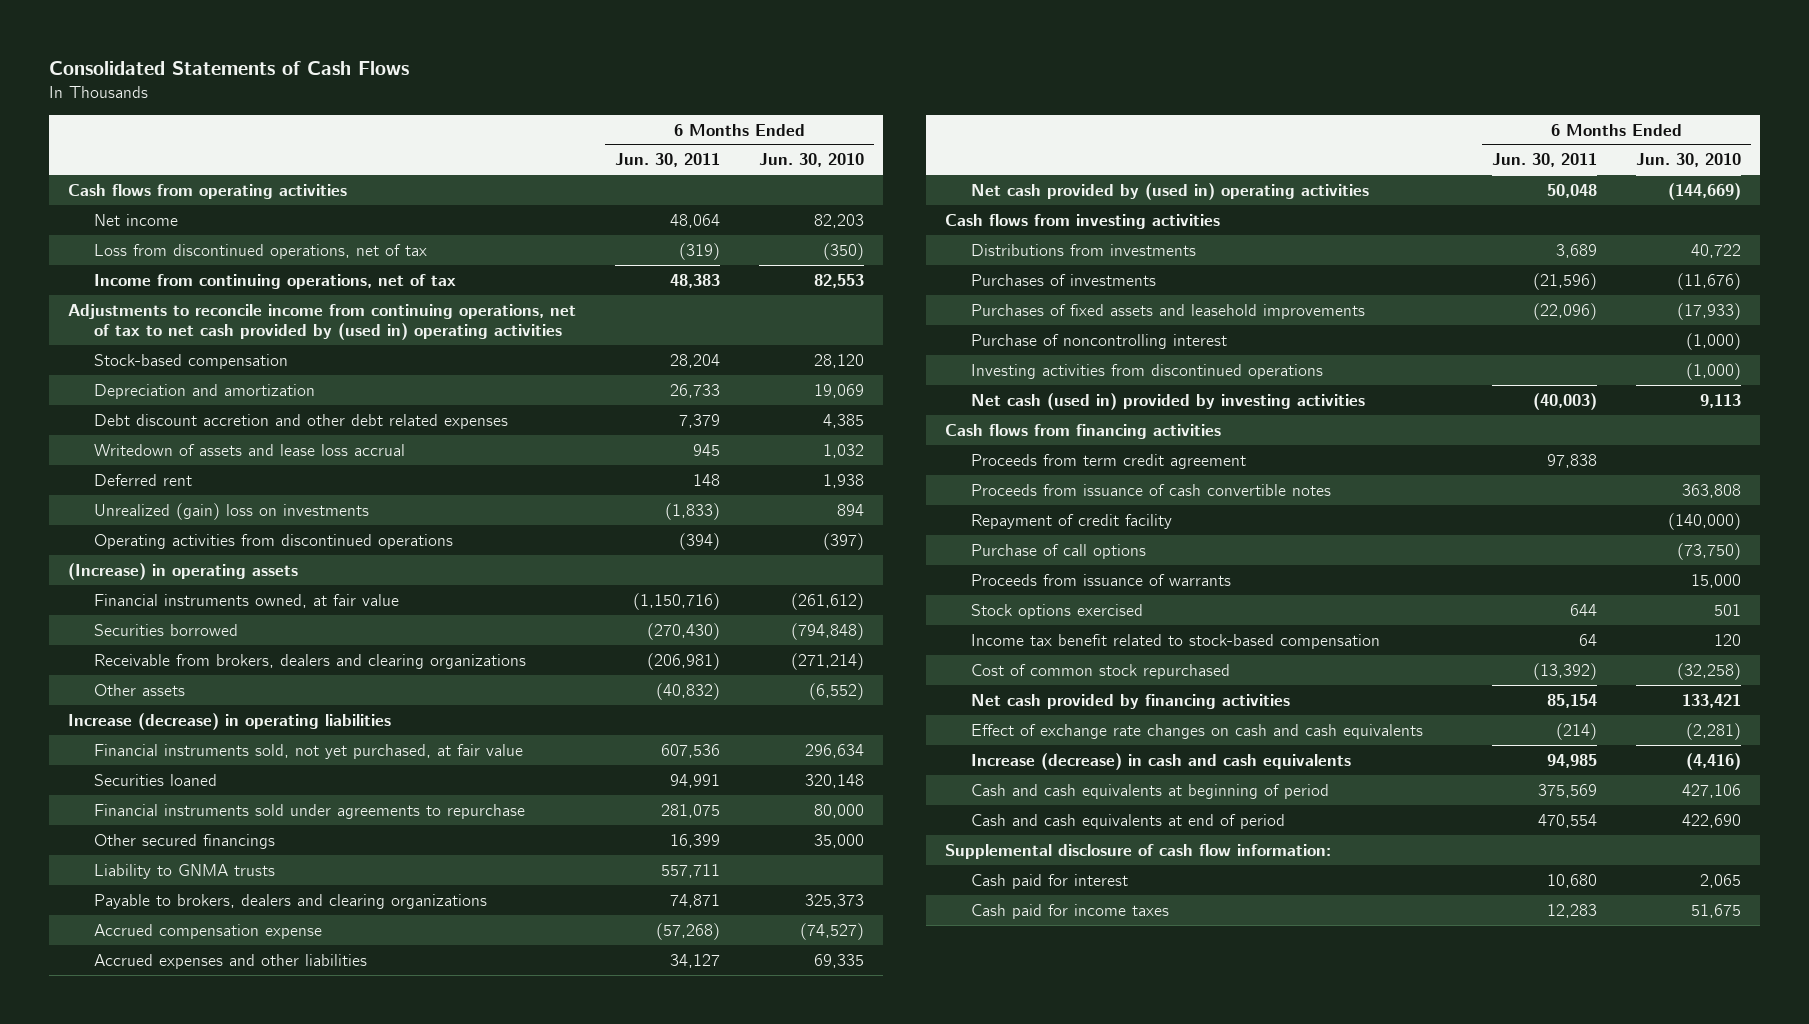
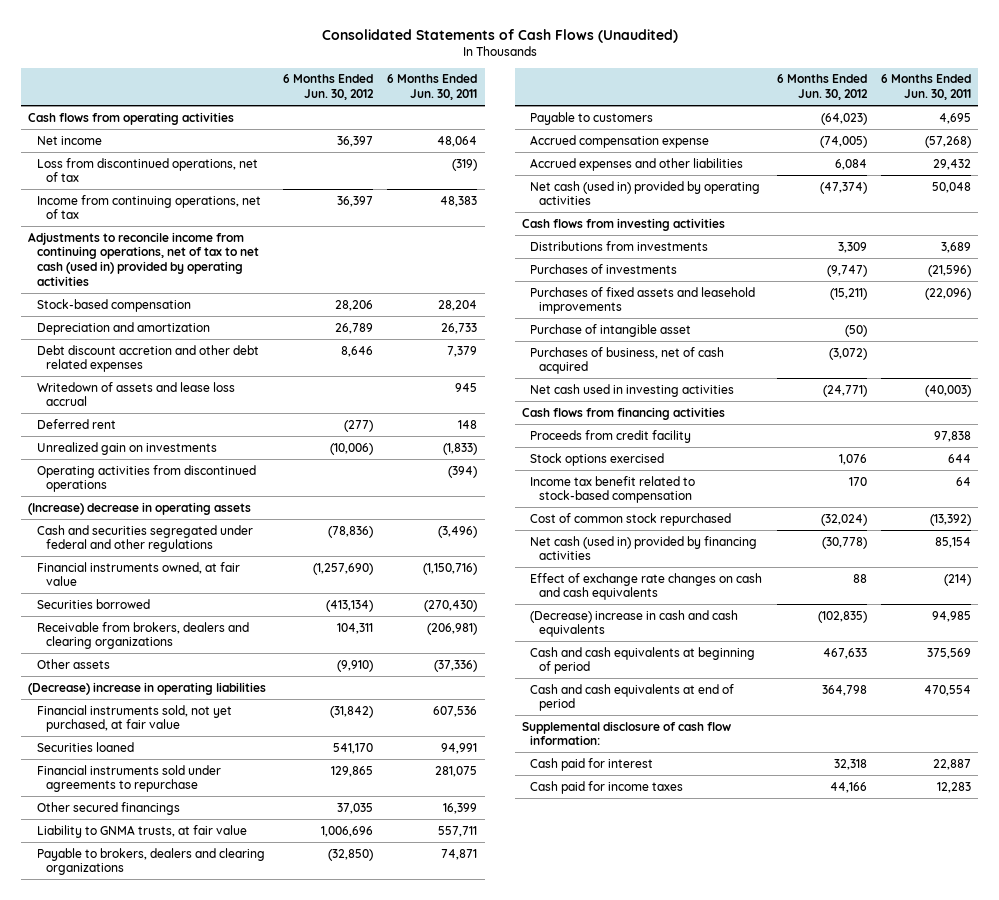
[48,61,409,76] Consolidated Statements of Cash Flows -> [321,28,678,43] Consolidated Statements of Cash Flows (Unaudited)
[758,153,864,168] Jun. 30, 2010 -> none
none -> [283,74,375,101] 6 Months Ended Jun. 30, 2012
[68,303,577,341] Adjustments to reconcile income from continuing operations, net of tax to net cash provided by (used in) operating activities -> [28,231,259,286] Adjustments to reconcile income from continuing operations, net of tax to net cash (used in) provided by operating activities
[94,502,370,520] Unrealized (gain) loss on investments -> [36,441,217,455] Unrealized gain on investments
[68,562,299,580] (Increase) in operating assets -> [28,501,252,515] (Increase) decrease in operating assets
none -> [36,524,253,553] Cash and securities segregated under federal and other regulations
[656,682,721,700] (40,832) -> [434,659,478,672] (37,336)
[68,712,392,730] Increase (decrease) in operating liabilities -> [28,681,267,695] (Decrease) increase in operating liabilities
[94,863,276,879] Liability to GNMA trusts -> [36,824,247,838] Liability to GNMA trusts, at fair value
none -> [530,111,654,125] Payable to customers
[670,953,721,968] 34,127 -> [932,158,971,170] 29,432
[971,182,1370,200] Net cash provided by (used in) operating activities -> [530,180,761,206] Net cash (used in) provided by operating activities
[971,333,1228,349] Purchase of noncontrolling interest -> none
[971,363,1324,379] Investing activities from discontinued operations -> none
none -> [530,323,692,337] Purchase of intangible asset
none -> [530,346,725,375] Purchases of business, net of cash acquired
[971,392,1366,410] Net cash (used in) provided by investing activities -> [530,383,735,397] Net cash used in investing activities
[971,483,1332,496] Proceeds from issuance of cash convertible notes -> none
[971,513,1173,529] Repayment of credit facility -> none
[971,543,1147,559] Purchase of call options -> none
[971,573,1232,586] Proceeds from issuance of warrants -> none
[971,453,1247,469] Proceeds from term credit agreement -> [530,429,692,443] Proceeds from credit facility
[971,693,1291,709] Net cash provided by financing activities -> [530,535,758,561] Net cash (used in) provided by financing activities
[971,752,1352,770] Increase (decrease) in cash and cash equivalents -> [530,609,739,638] (Decrease) increase in cash and cash equivalents
[1547,873,1598,888] 10,680 -> [932,758,971,770] 22,887

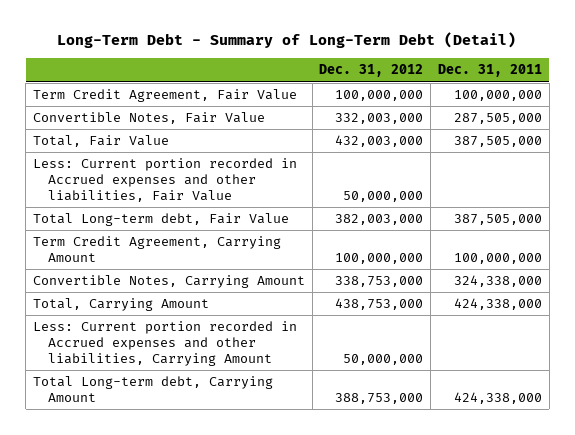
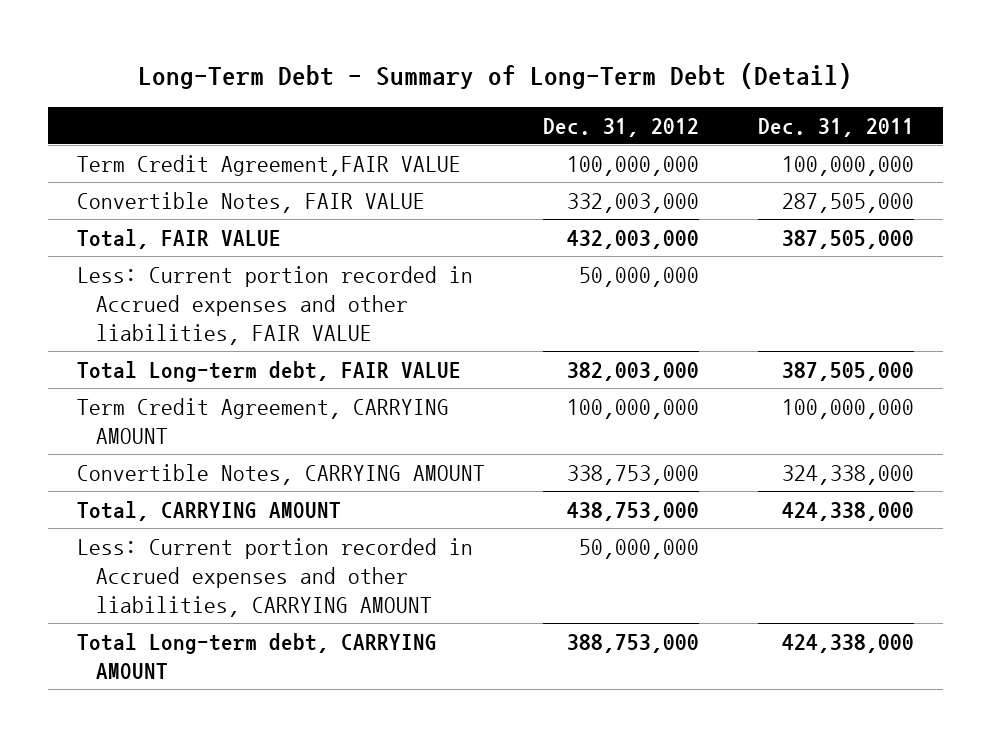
[32,89,297,103] Term Credit Agreement, Fair Value -> [76,154,461,176] Term Credit Agreement,FAIR VALUE
[32,112,265,125] Convertible Notes, Fair Value -> [76,191,425,213] Convertible Notes, FAIR VALUE
[32,135,169,148] Total, Fair Value -> [76,228,281,249] Total, FAIR VALUE
[32,158,297,202] Less: Current portion recorded in Accrued expenses and other liabilities, Fair Value -> [76,265,473,345] Less: Current portion recorded in Accrued expenses and other liabilities, FAIR VALUE
[32,213,289,227] Total Long-term debt, Fair Value -> [76,360,461,382] Total Long-term debt, FAIR VALUE
[32,236,281,263] Term Credit Agreement, Carrying Amount -> [76,397,449,444] Term Credit Agreement, CARRYING AMOUNT
[32,275,305,289] Convertible Notes, Carrying Amount -> [76,463,485,485] Convertible Notes, CARRYING AMOUNT
[32,298,209,312] Total, Carrying Amount -> [76,500,341,521] Total, CARRYING AMOUNT
[32,321,297,366] Less: Current portion recorded in Accrued expenses and other liabilities, Carrying Amount -> [76,537,473,617] Less: Current portion recorded in Accrued expenses and other liabilities, CARRYING AMOUNT
[32,376,273,403] Total Long-term debt, Carrying Amount -> [76,632,437,679] Total Long-term debt, CARRYING AMOUNT

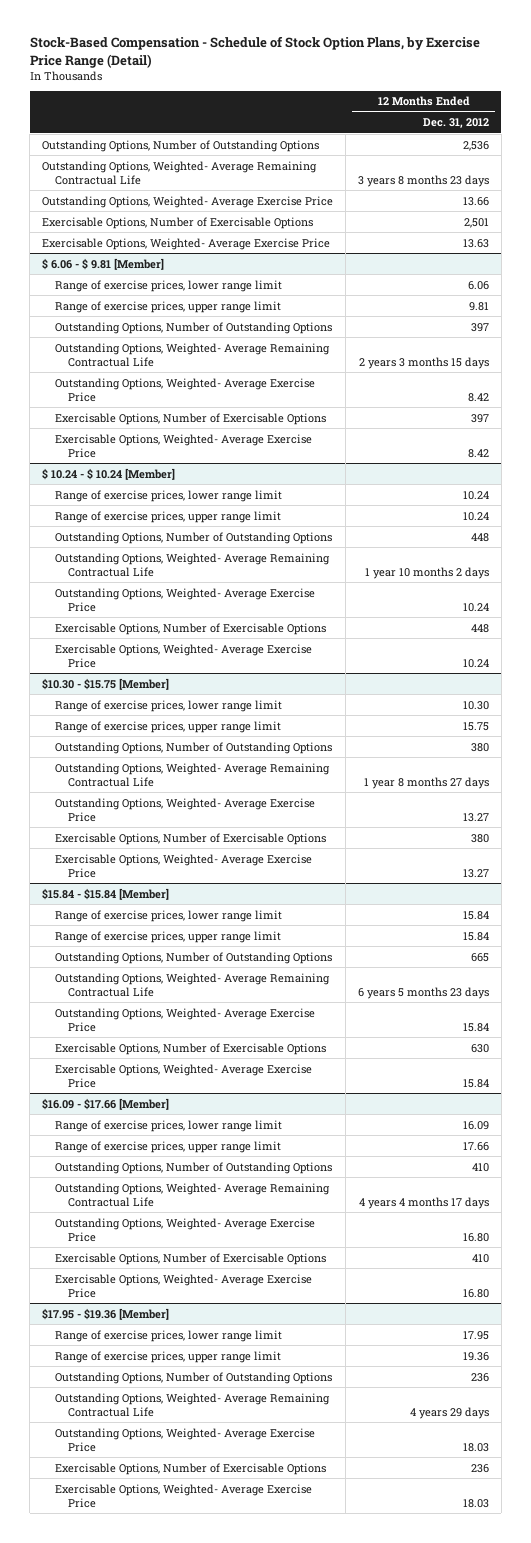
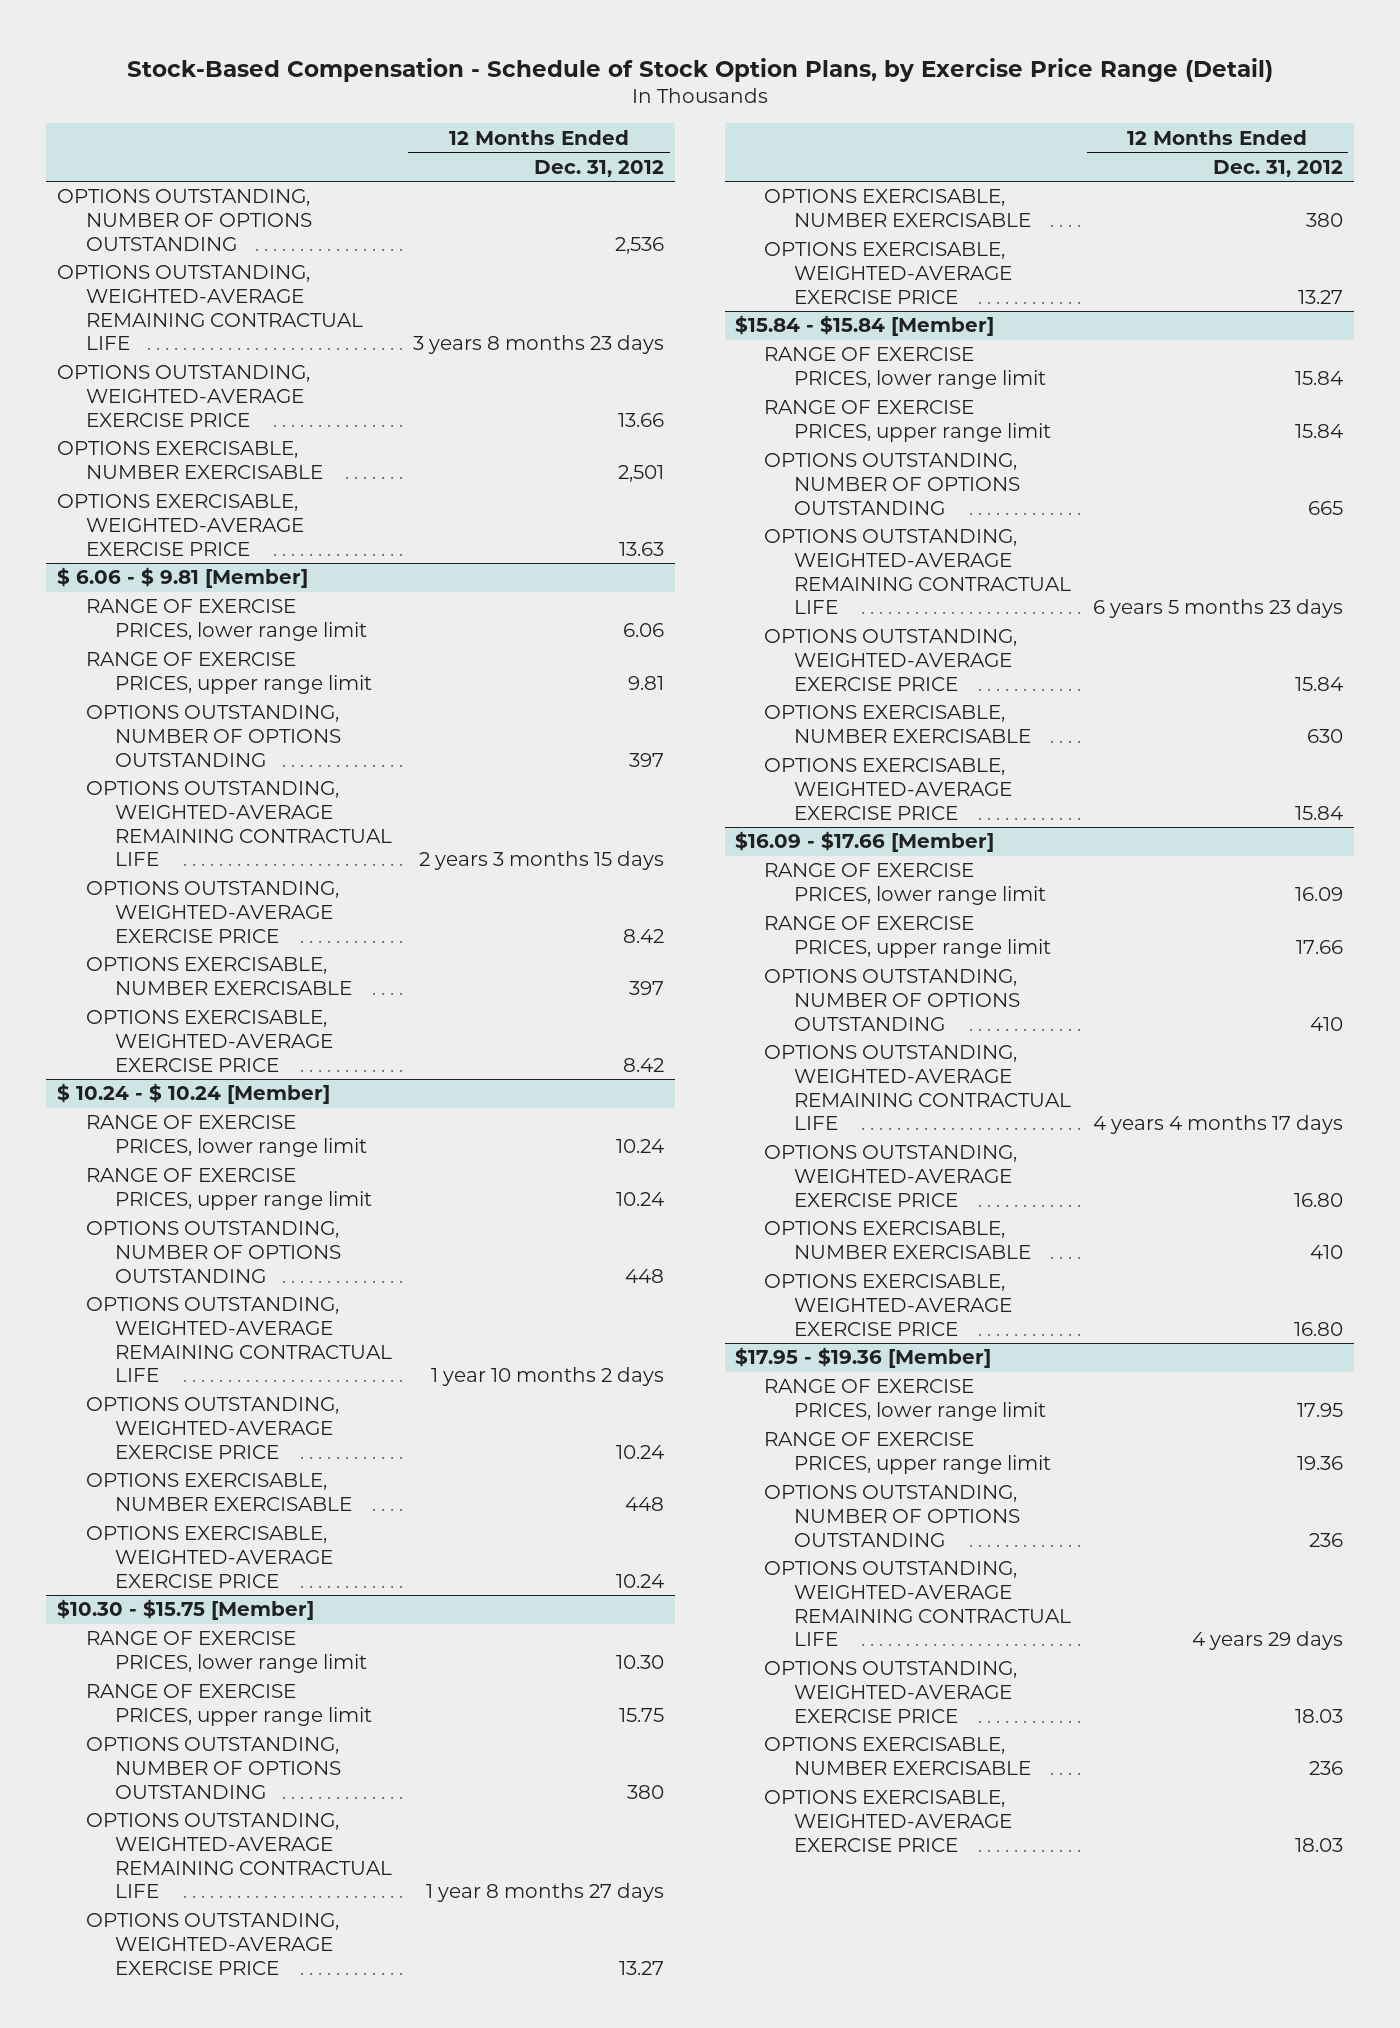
[42,139,320,152] Outstanding Options, Number of Outstanding Options -> [56,189,312,251] OPTIONS OUTSTANDING, NUMBER OF OPTIONS OUTSTANDING
[42,160,318,185] Outstanding Options, Weighted- Average Remaining Contractual Life -> [56,265,363,351] OPTIONS OUTSTANDING, WEIGHTED-AVERAGE REMAINING CONTRACTUAL LIFE
[42,195,334,208] Outstanding Options, Weighted- Average Exercise Price -> [56,365,310,427] OPTIONS OUTSTANDING, WEIGHTED-AVERAGE EXERCISE PRICE
[42,216,314,229] Exercisable Options, Number of Exercisable Options -> [56,441,323,480] OPTIONS EXERCISABLE, NUMBER EXERCISABLE
[42,237,331,250] Exercisable Options, Weighted- Average Exercise Price -> [56,494,304,556] OPTIONS EXERCISABLE, WEIGHTED-AVERAGE EXERCISE PRICE
[55,279,283,292] Range of exercise prices, lower range limit -> [85,599,367,642] RANGE OF EXERCISE PRICES, lower range limit
[55,300,282,313] Range of exercise prices, upper range limit -> [85,652,372,695] RANGE OF EXERCISE PRICES, upper range limit
[55,321,333,334] Outstanding Options, Number of Outstanding Options -> [85,705,341,767] OPTIONS OUTSTANDING, NUMBER OF OPTIONS OUTSTANDING
[55,342,331,367] Outstanding Options, Weighted- Average Remaining Contractual Life -> [85,781,392,867] OPTIONS OUTSTANDING, WEIGHTED-AVERAGE REMAINING CONTRACTUAL LIFE
[55,377,316,402] Outstanding Options, Weighted- Average Exercise Price -> [85,881,339,943] OPTIONS OUTSTANDING, WEIGHTED-AVERAGE EXERCISE PRICE
[55,412,327,425] Exercisable Options, Number of Exercisable Options -> [85,957,352,996] OPTIONS EXERCISABLE, NUMBER EXERCISABLE
[55,433,313,458] Exercisable Options, Weighted- Average Exercise Price -> [85,1010,333,1072] OPTIONS EXERCISABLE, WEIGHTED-AVERAGE EXERCISE PRICE
[55,489,283,502] Range of exercise prices, lower range limit -> [85,1115,367,1158] RANGE OF EXERCISE PRICES, lower range limit
[55,510,282,523] Range of exercise prices, upper range limit -> [85,1168,372,1211] RANGE OF EXERCISE PRICES, upper range limit
[55,531,333,544] Outstanding Options, Number of Outstanding Options -> [85,1221,341,1283] OPTIONS OUTSTANDING, NUMBER OF OPTIONS OUTSTANDING
[55,552,331,577] Outstanding Options, Weighted- Average Remaining Contractual Life -> [85,1297,392,1383] OPTIONS OUTSTANDING, WEIGHTED-AVERAGE REMAINING CONTRACTUAL LIFE
[55,587,316,612] Outstanding Options, Weighted- Average Exercise Price -> [85,1397,339,1459] OPTIONS OUTSTANDING, WEIGHTED-AVERAGE EXERCISE PRICE
[55,622,327,635] Exercisable Options, Number of Exercisable Options -> [85,1473,352,1512] OPTIONS EXERCISABLE, NUMBER EXERCISABLE
[55,643,313,668] Exercisable Options, Weighted- Average Exercise Price -> [85,1526,333,1588] OPTIONS EXERCISABLE, WEIGHTED-AVERAGE EXERCISE PRICE
[55,699,283,712] Range of exercise prices, lower range limit -> [85,1631,367,1674] RANGE OF EXERCISE PRICES, lower range limit
[55,720,282,733] Range of exercise prices, upper range limit -> [85,1684,372,1727] RANGE OF EXERCISE PRICES, upper range limit
[55,741,333,754] Outstanding Options, Number of Outstanding Options -> [85,1737,341,1799] OPTIONS OUTSTANDING, NUMBER OF OPTIONS OUTSTANDING
[55,762,331,787] Outstanding Options, Weighted- Average Remaining Contractual Life -> [85,1813,392,1899] OPTIONS OUTSTANDING, WEIGHTED-AVERAGE REMAINING CONTRACTUAL LIFE
[55,797,316,822] Outstanding Options, Weighted- Average Exercise Price -> [85,1913,339,1975] OPTIONS OUTSTANDING, WEIGHTED-AVERAGE EXERCISE PRICE
[55,832,327,845] Exercisable Options, Number of Exercisable Options -> [764,189,1031,228] OPTIONS EXERCISABLE, NUMBER EXERCISABLE
[55,853,313,878] Exercisable Options, Weighted- Average Exercise Price -> [764,242,1012,304] OPTIONS EXERCISABLE, WEIGHTED-AVERAGE EXERCISE PRICE
[55,909,283,922] Range of exercise prices, lower range limit -> [764,347,1046,390] RANGE OF EXERCISE PRICES, lower range limit
[55,930,282,943] Range of exercise prices, upper range limit -> [764,400,1051,443] RANGE OF EXERCISE PRICES, upper range limit
[55,951,333,964] Outstanding Options, Number of Outstanding Options -> [764,453,1020,515] OPTIONS OUTSTANDING, NUMBER OF OPTIONS OUTSTANDING
[55,972,331,997] Outstanding Options, Weighted- Average Remaining Contractual Life -> [764,529,1071,615] OPTIONS OUTSTANDING, WEIGHTED-AVERAGE REMAINING CONTRACTUAL LIFE
[55,1007,316,1032] Outstanding Options, Weighted- Average Exercise Price -> [764,629,1018,691] OPTIONS OUTSTANDING, WEIGHTED-AVERAGE EXERCISE PRICE
[55,1042,327,1055] Exercisable Options, Number of Exercisable Options -> [764,705,1031,744] OPTIONS EXERCISABLE, NUMBER EXERCISABLE
[55,1063,313,1088] Exercisable Options, Weighted- Average Exercise Price -> [764,758,1012,820] OPTIONS EXERCISABLE, WEIGHTED-AVERAGE EXERCISE PRICE
[55,1119,283,1132] Range of exercise prices, lower range limit -> [764,863,1046,906] RANGE OF EXERCISE PRICES, lower range limit
[55,1140,282,1153] Range of exercise prices, upper range limit -> [764,916,1051,959] RANGE OF EXERCISE PRICES, upper range limit
[55,1161,333,1174] Outstanding Options, Number of Outstanding Options -> [764,969,1020,1031] OPTIONS OUTSTANDING, NUMBER OF OPTIONS OUTSTANDING
[55,1182,331,1207] Outstanding Options, Weighted- Average Remaining Contractual Life -> [764,1045,1071,1131] OPTIONS OUTSTANDING, WEIGHTED-AVERAGE REMAINING CONTRACTUAL LIFE
[55,1217,316,1242] Outstanding Options, Weighted- Average Exercise Price -> [764,1145,1018,1207] OPTIONS OUTSTANDING, WEIGHTED-AVERAGE EXERCISE PRICE
[55,1252,327,1265] Exercisable Options, Number of Exercisable Options -> [764,1221,1031,1260] OPTIONS EXERCISABLE, NUMBER EXERCISABLE
[55,1273,313,1298] Exercisable Options, Weighted- Average Exercise Price -> [764,1274,1012,1336] OPTIONS EXERCISABLE, WEIGHTED-AVERAGE EXERCISE PRICE
[55,1329,283,1342] Range of exercise prices, lower range limit -> [764,1379,1046,1422] RANGE OF EXERCISE PRICES, lower range limit
[55,1350,282,1363] Range of exercise prices, upper range limit -> [764,1432,1051,1475] RANGE OF EXERCISE PRICES, upper range limit
[55,1371,333,1384] Outstanding Options, Number of Outstanding Options -> [764,1485,1020,1547] OPTIONS OUTSTANDING, NUMBER OF OPTIONS OUTSTANDING
[55,1392,331,1417] Outstanding Options, Weighted- Average Remaining Contractual Life -> [764,1561,1071,1647] OPTIONS OUTSTANDING, WEIGHTED-AVERAGE REMAINING CONTRACTUAL LIFE
[55,1427,316,1452] Outstanding Options, Weighted- Average Exercise Price -> [764,1661,1018,1723] OPTIONS OUTSTANDING, WEIGHTED-AVERAGE EXERCISE PRICE
[55,1462,327,1475] Exercisable Options, Number of Exercisable Options -> [764,1737,1031,1776] OPTIONS EXERCISABLE, NUMBER EXERCISABLE
[55,1483,313,1508] Exercisable Options, Weighted- Average Exercise Price -> [764,1790,1012,1852] OPTIONS EXERCISABLE, WEIGHTED-AVERAGE EXERCISE PRICE

